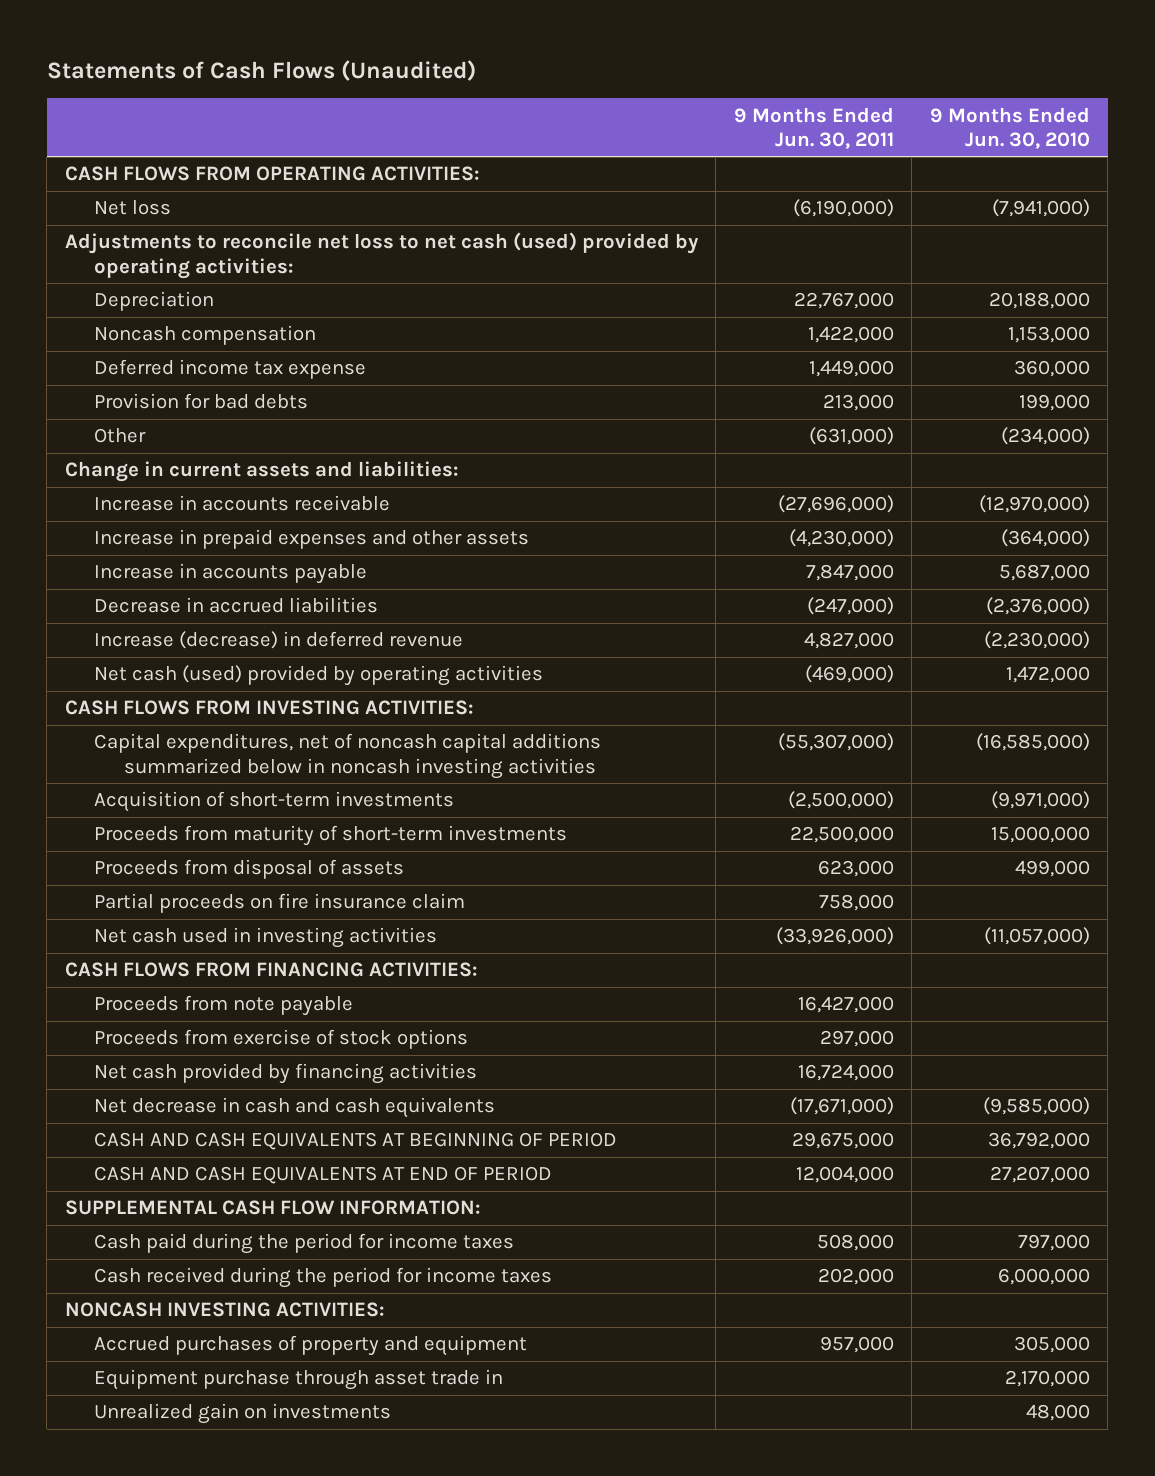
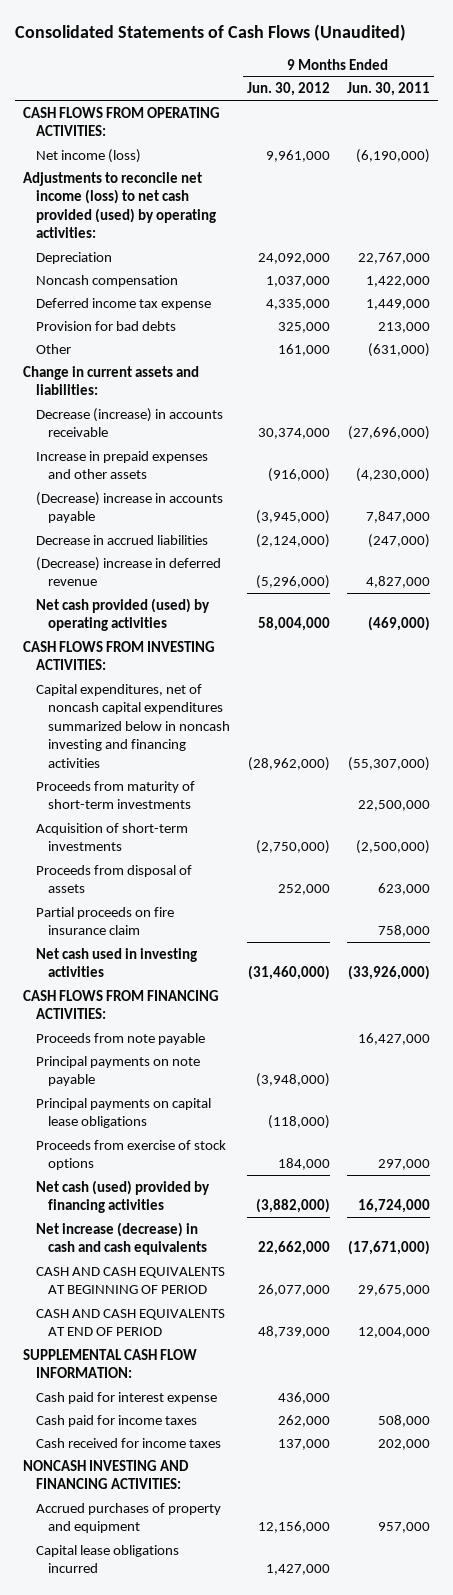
[46,60,476,82] Statements of Cash Flows (Unaudited) -> [14,24,406,42] Consolidated Statements of Cash Flows (Unaudited)
[929,106,1090,149] 9 Months Ended Jun. 30, 2010 -> none
none -> [246,82,330,97] Jun. 30, 2012
[94,200,172,216] Net loss -> [35,148,141,163] Net income (loss)
[64,232,699,279] Adjustments to reconcile net loss to net cash (used) provided by operating activities: -> [23,171,216,239] Adjustments to reconcile net income (loss) to net cash provided (used) by operating activities:
[94,495,391,512] Increase in accounts receivable -> [35,407,223,438] Decrease (increase) in accounts receivable
[94,563,368,585] Increase in accounts payable -> [35,491,223,524] (Decrease) increase in accounts payable
[94,631,464,650] Increase (decrease) in deferred revenue -> [35,556,221,587] (Decrease) increase in deferred revenue
[94,665,544,687] Net cash (used) provided by operating activities -> [35,597,210,632] Net cash provided (used) by operating activities
[94,733,602,779] Capital expenditures, net of noncash capital additions summarized below in noncash investing activities -> [35,683,230,768] Capital expenditures, net of noncash capital expenditures summarized below in noncash investing and financing activities
[94,791,455,813] Acquisition of short-term investments -> [35,822,188,852] Acquisition of short-term investments
none -> [35,1055,200,1087] Principal payments on note payable
none -> [35,1097,211,1129] Principal payments on capital lease obligations
[94,1063,478,1085] Net cash provided by financing activities -> [35,1179,210,1214] Net cash (used) provided by financing activities
[94,1097,496,1119] Net decrease in cash and cash equivalents -> [35,1221,207,1256] Net increase (decrease) in cash and cash equivalents
none -> [35,1391,217,1404] Cash paid for interest expense
[94,1233,515,1255] Cash paid during the period for income taxes -> [35,1414,197,1427] Cash paid for income taxes
[94,1267,553,1289] Cash received during the period for income taxes -> [35,1437,221,1448] Cash received for income taxes
[64,1302,385,1318] NONCASH INVESTING ACTIVITIES: -> [23,1459,190,1490] NONCASH INVESTING AND FINANCING ACTIVITIES:
[94,1369,504,1391] Equipment purchase through asset trade in -> none
[94,1403,392,1425] Unrealized gain on investments -> none
none -> [35,1544,179,1574] Capital lease obligations incurred

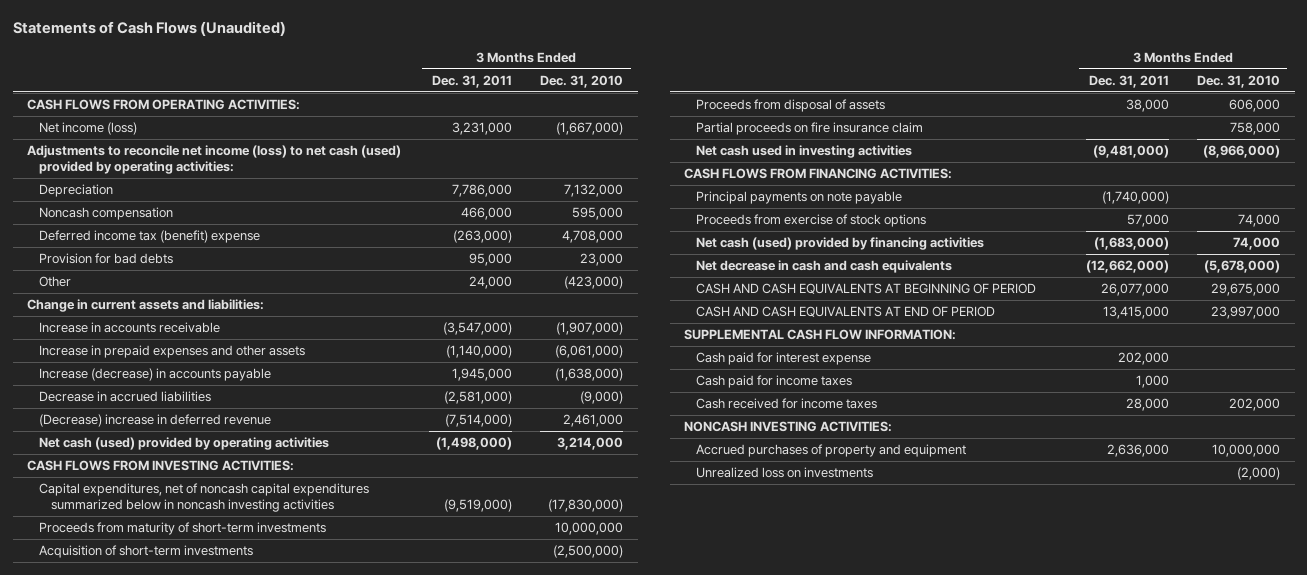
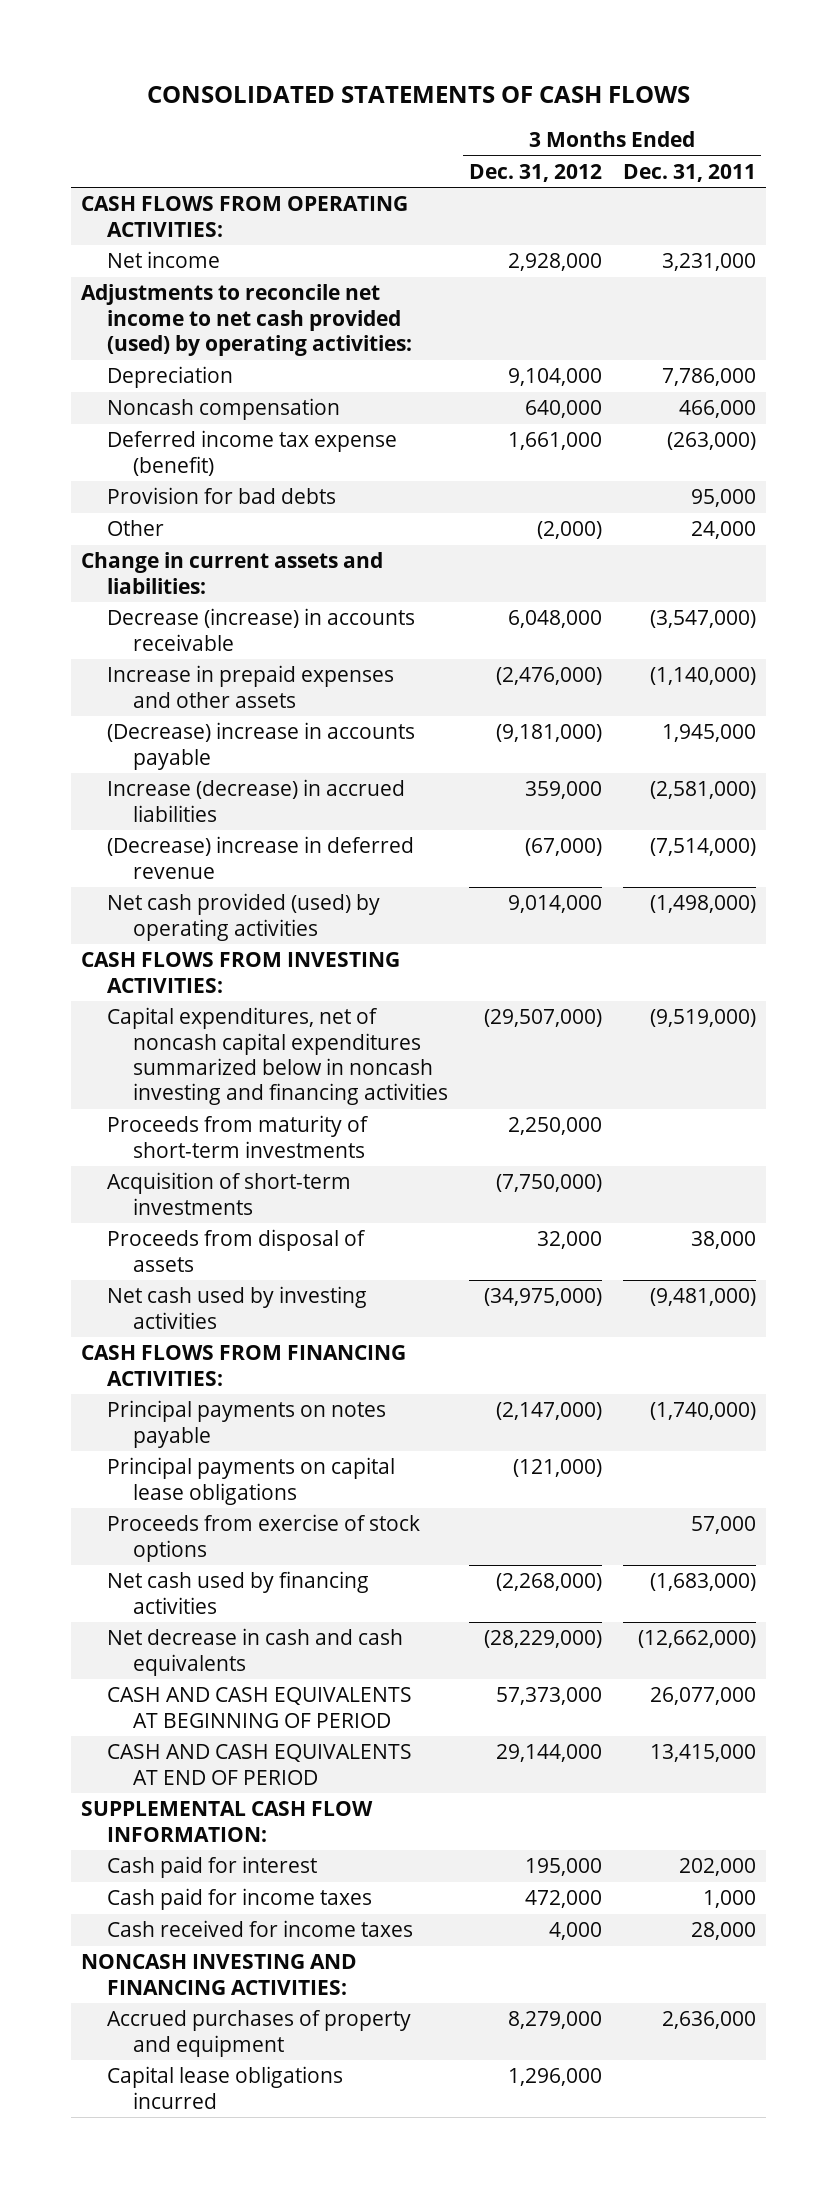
[12,20,286,36] Statements of Cash Flows (Unaudited) -> [147,85,691,103] CONSOLIDATED STATEMENTS OF CASH FLOWS
[540,74,624,88] Dec. 31, 2010 -> none
none -> [468,163,602,182] Dec. 31, 2012
[38,122,137,136] Net income (loss) -> [106,251,220,269] Net income
[26,145,401,175] Adjustments to reconcile net income (loss) to net cash (used) provided by operating activities: -> [81,284,412,357] Adjustments to reconcile net income to net cash provided (used) by operating activities:
[38,230,260,244] Deferred income tax (benefit) expense -> [106,430,397,476] Deferred income tax expense (benefit)
[38,322,220,334] Increase in accounts receivable -> [106,608,415,651] Decrease (increase) in accounts receivable
[38,368,271,382] Increase (decrease) in accounts payable -> [106,722,415,770] (Decrease) increase in accounts payable
[38,391,211,403] Decrease in accrued liabilities -> [106,779,405,822] Increase (decrease) in accrued liabilities
[38,437,329,451] Net cash (used) provided by operating activities -> [106,893,380,941] Net cash provided (used) by operating activities
[38,483,369,513] Capital expenditures, net of noncash capital expenditures summarized below in noncash investing activities -> [106,1007,448,1106] Capital expenditures, net of noncash capital expenditures summarized below in noncash investing and financing activities
[695,122,923,136] Partial proceeds on fire insurance claim -> none
[695,145,912,159] Net cash used in investing activities -> [106,1286,367,1329] Net cash used by investing activities
[695,191,902,205] Principal payments on note payable -> [106,1400,386,1448] Principal payments on notes payable
none -> [106,1457,395,1505] Principal payments on capital lease obligations
[695,237,984,251] Net cash (used) provided by financing activities -> [106,1571,369,1614] Net cash used by financing activities
[695,352,871,366] Cash paid for interest expense -> [106,1856,317,1879] Cash paid for interest
[683,421,892,433] NONCASH INVESTING ACTIVITIES: -> [81,1954,358,1995] NONCASH INVESTING AND FINANCING ACTIVITIES:
[695,467,873,479] Unrealized loss on investments -> none
none -> [106,2066,343,2109] Capital lease obligations incurred

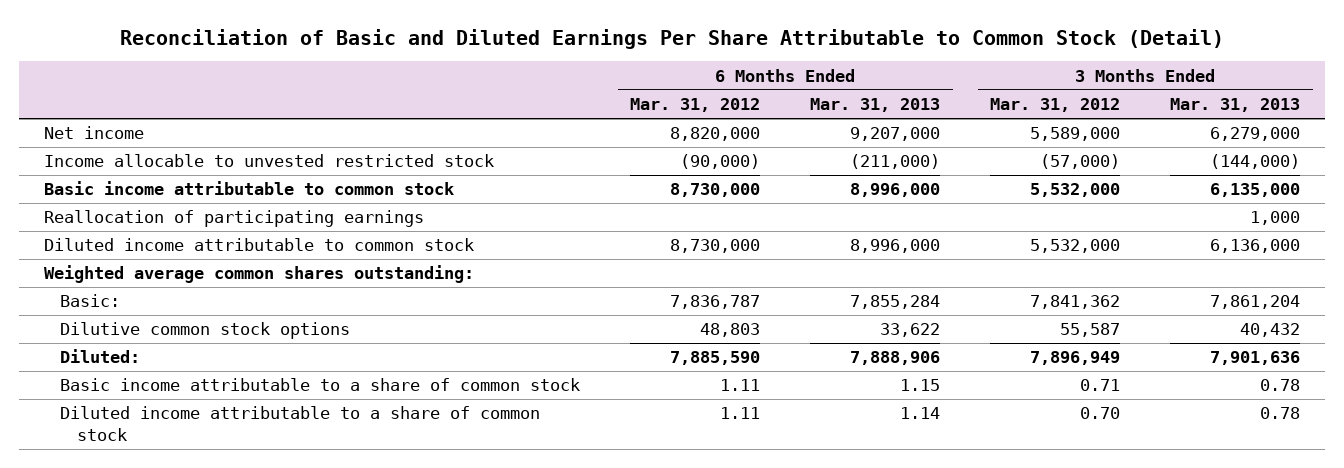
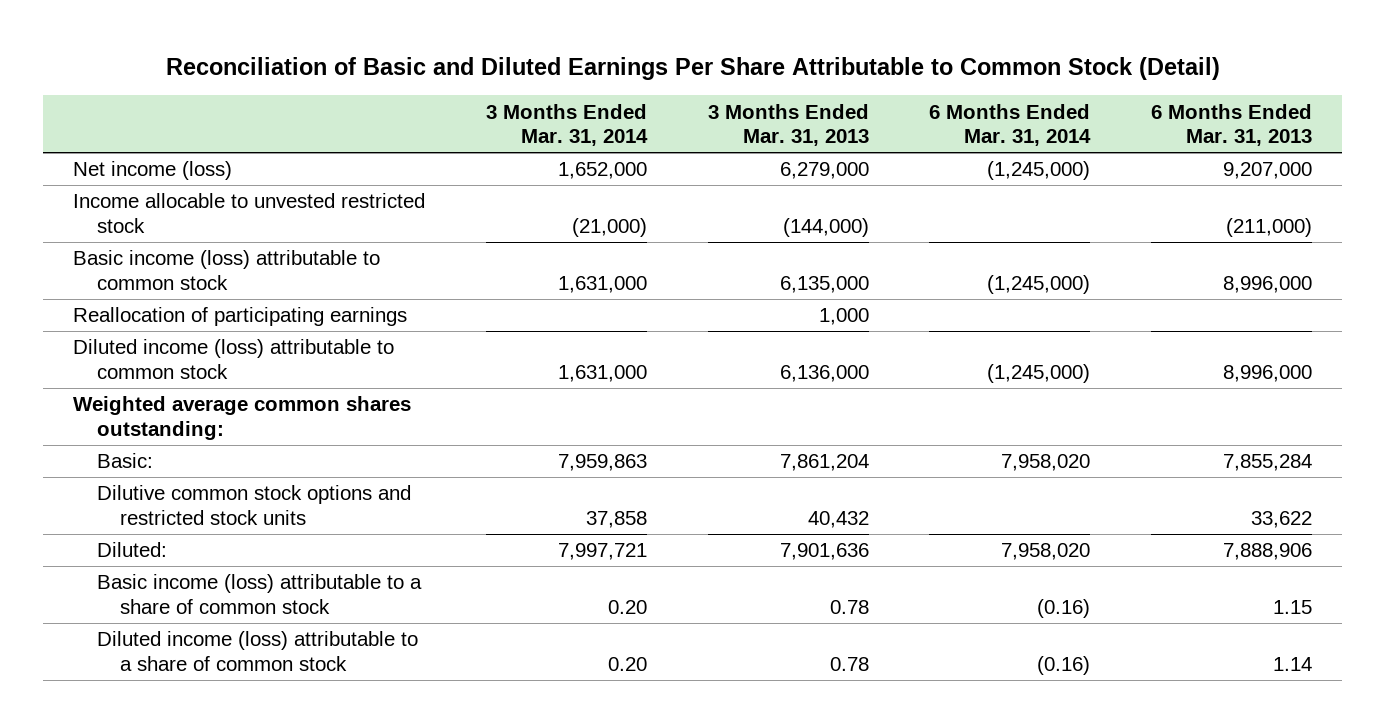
[630,98,761,113] Mar. 31, 2012 -> none
[990,98,1121,113] Mar. 31, 2012 -> none
none -> [486,103,649,147] 3 Months Ended Mar. 31, 2014
none -> [929,103,1092,147] 6 Months Ended Mar. 31, 2014
[43,126,144,140] Net income -> [73,161,233,181] Net income (loss)
[43,181,454,196] Basic income attributable to common stock -> [73,250,381,290] Basic income (loss) attributable to common stock
[43,238,474,252] Diluted income attributable to common stock -> [73,339,395,379] Diluted income (loss) attributable to common stock
[60,322,351,340] Dilutive common stock options -> [96,485,411,525] Dilutive common stock options and restricted stock units
[60,378,581,392] Basic income attributable to a share of common stock -> [96,574,422,614] Basic income (loss) attributable to a share of common stock
[60,406,541,441] Diluted income attributable to a share of common stock -> [96,631,418,671] Diluted income (loss) attributable to a share of common stock

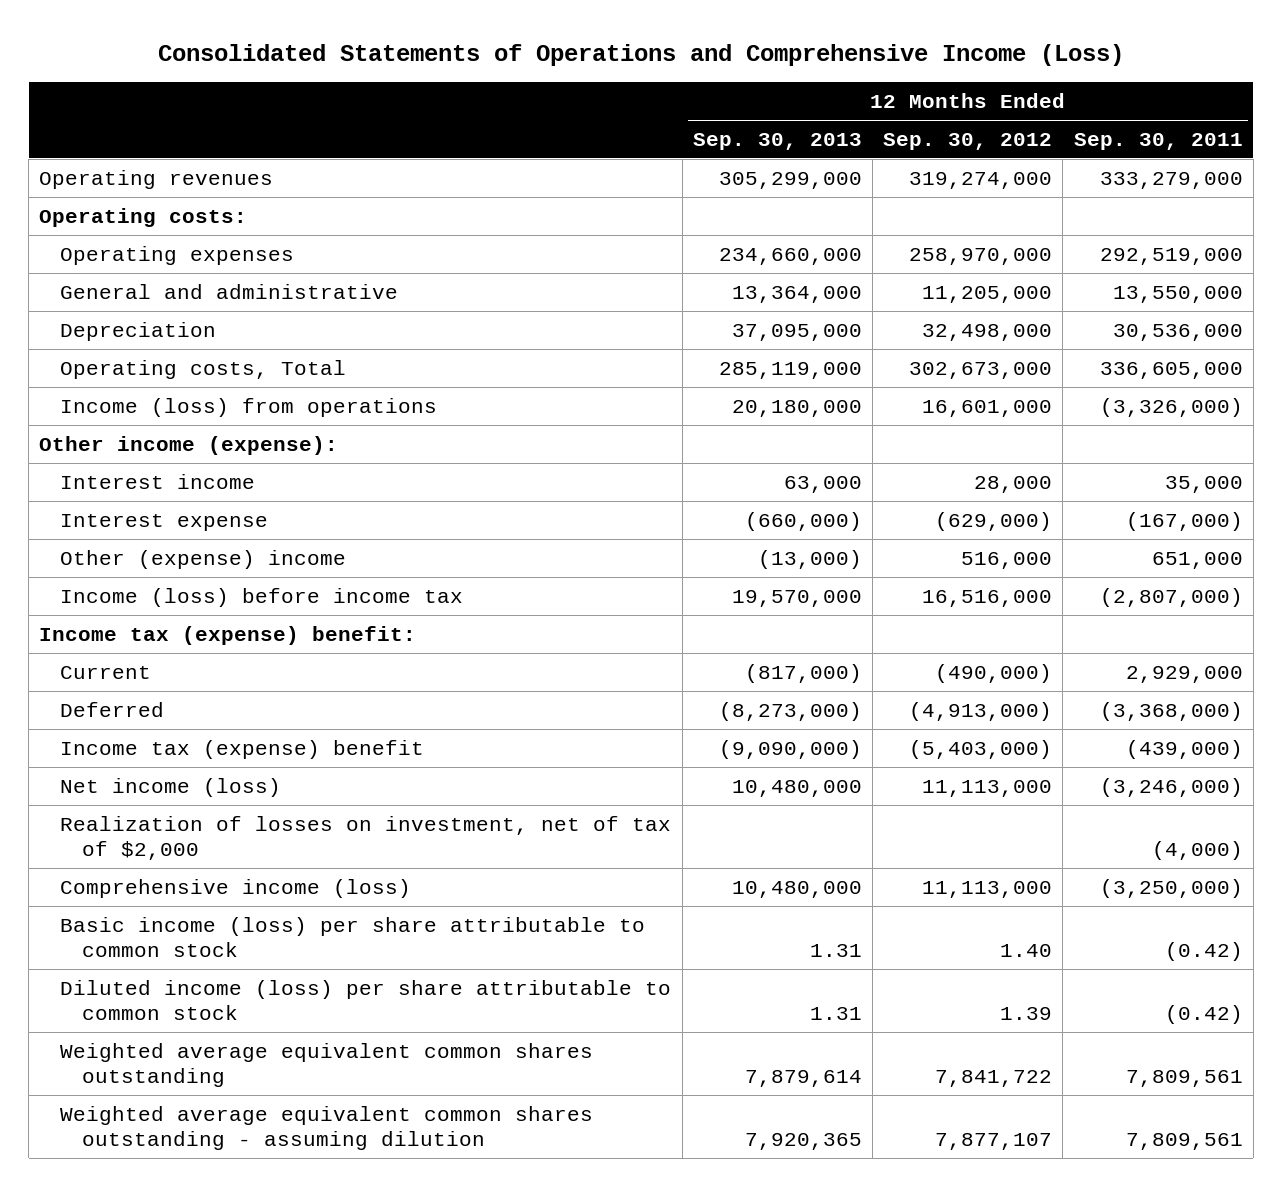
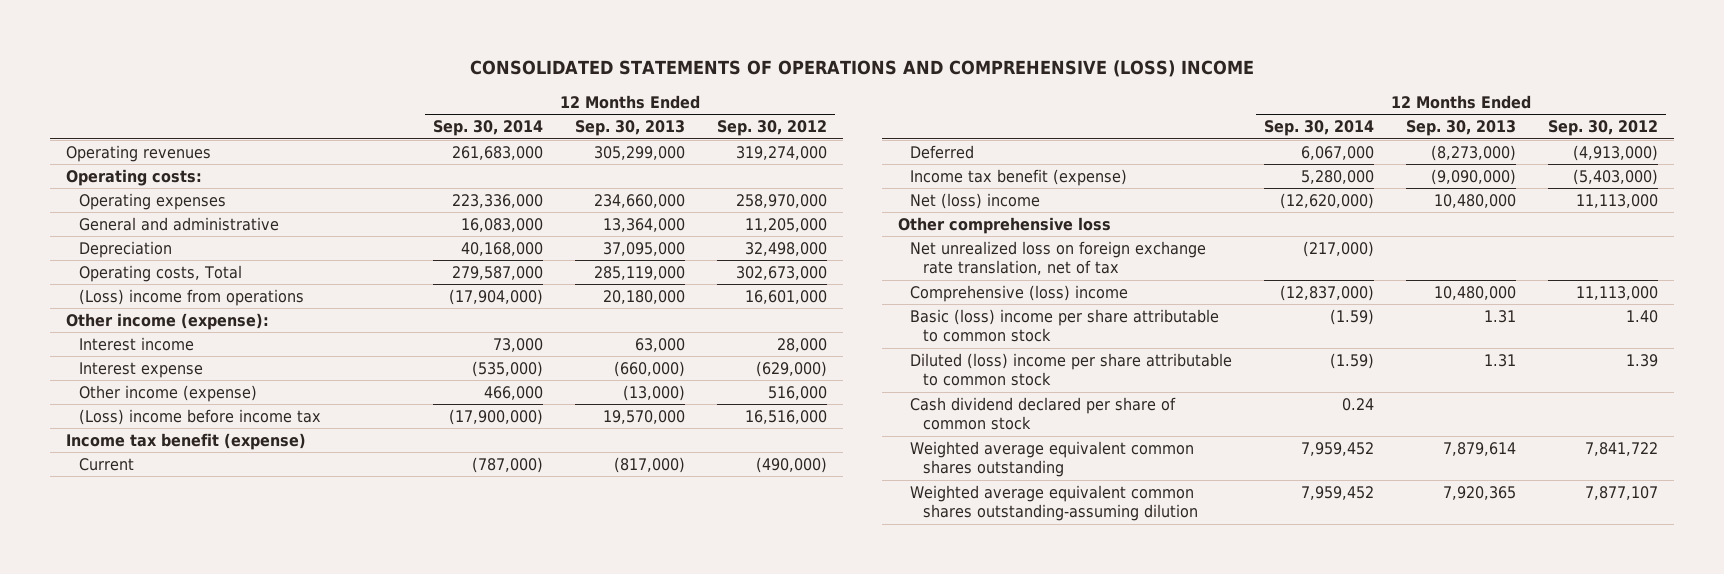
[157,44,1124,67] Consolidated Statements of Operations and Comprehensive Income (Loss) -> [470,60,1255,78] CONSOLIDATED STATEMENTS OF OPERATIONS AND COMPREHENSIVE (LOSS) INCOME
[1073,132,1243,150] Sep. 30, 2011 -> none
none -> [432,120,543,137] Sep. 30, 2014
[60,397,438,417] Income (loss) from operations -> [78,288,304,306] (Loss) income from operations
[60,549,347,569] Other (expense) income -> [78,384,257,402] Other income (expense)
[60,587,464,607] Income (loss) before income tax -> [78,408,321,425] (Loss) income before income tax
[39,625,417,645] Income tax (expense) benefit: -> [66,432,307,450] Income tax benefit (expense)
[60,815,672,861] Realization of losses on investment, net of tax of $2,000 -> none
[60,739,425,759] Income tax (expense) benefit -> [910,168,1128,186] Income tax benefit (expense)
[60,777,282,797] Net income (loss) -> [910,192,1041,209] Net (loss) income
none -> [897,216,1111,234] Other comprehensive loss
none -> [910,240,1207,276] Net unrealized loss on foreign exchange rate translation, net of tax
[60,878,412,898] Comprehensive income (loss) -> [910,284,1129,302] Comprehensive (loss) income
[60,916,646,958] Basic income (loss) per share attributable to common stock -> [910,308,1220,343] Basic (loss) income per share attributable to common stock
[60,979,672,1021] Diluted income (loss) per share attributable to common stock -> [910,352,1233,387] Diluted (loss) income per share attributable to common stock
none -> [910,396,1177,431] Cash dividend declared per share of common stock
[60,1105,594,1151] Weighted average equivalent common shares outstanding - assuming dilution -> [910,484,1198,522] Weighted average equivalent common shares outstanding-assuming dilution

